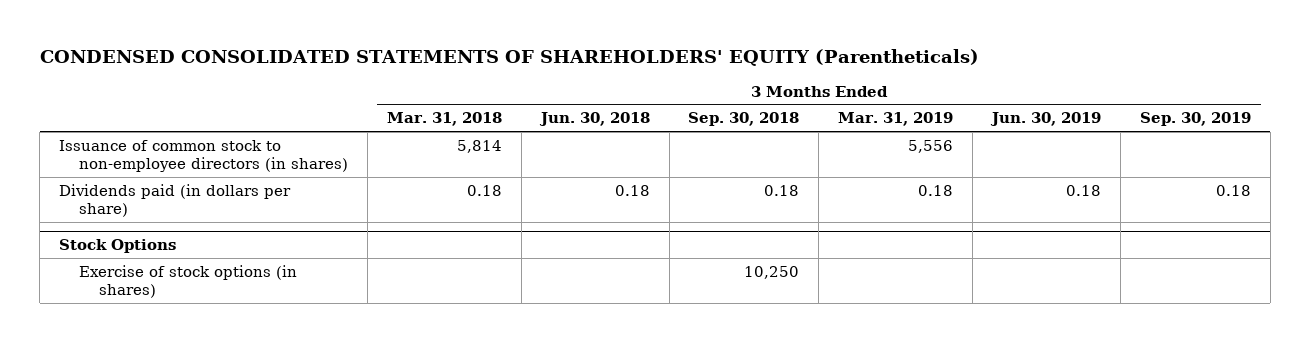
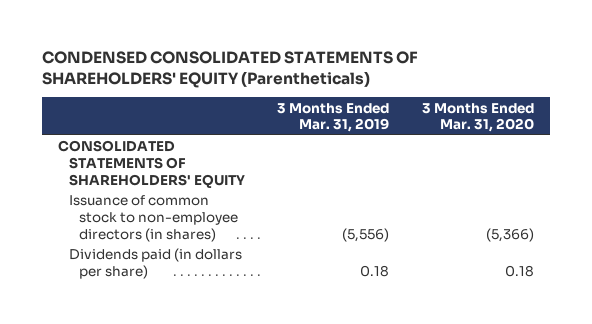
[386,112,502,127] Mar. 31, 2018 -> none
[538,112,650,127] Jun. 30, 2018 -> none
[688,112,800,127] Sep. 30, 2018 -> none
[990,112,1102,127] Jun. 30, 2019 -> none
[1139,112,1251,127] Sep. 30, 2019 -> none
none -> [421,102,534,133] 3 Months Ended Mar. 31, 2020
none -> [58,140,245,188] CONSOLIDATED STATEMENTS OF SHAREHOLDERS' EQUITY
[908,139,954,153] 5,556 -> [342,227,390,242] (5,556)
[59,238,177,253] Stock Options -> none
[78,264,297,298] Exercise of stock options (in shares) -> none

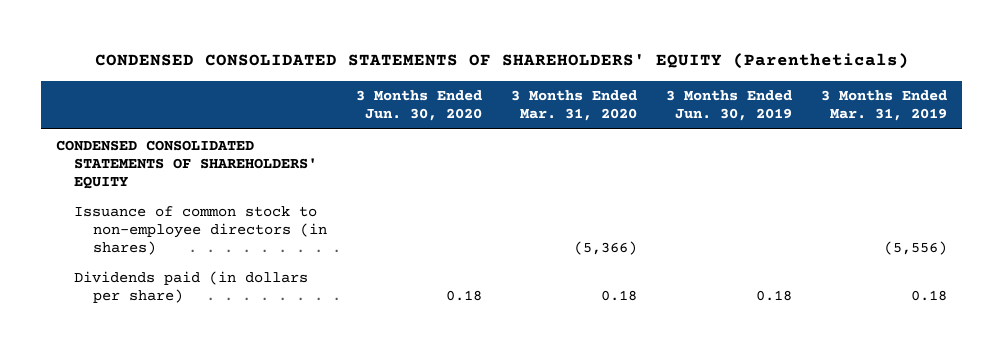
none -> [356,90,483,122] 3 Months Ended Jun. 30, 2020
none -> [666,90,793,122] 3 Months Ended Jun. 30, 2019
[58,140,245,188] CONSOLIDATED STATEMENTS OF SHAREHOLDERS' EQUITY -> [55,139,318,189] CONDENSED CONSOLIDATED STATEMENTS OF SHAREHOLDERS' EQUITY

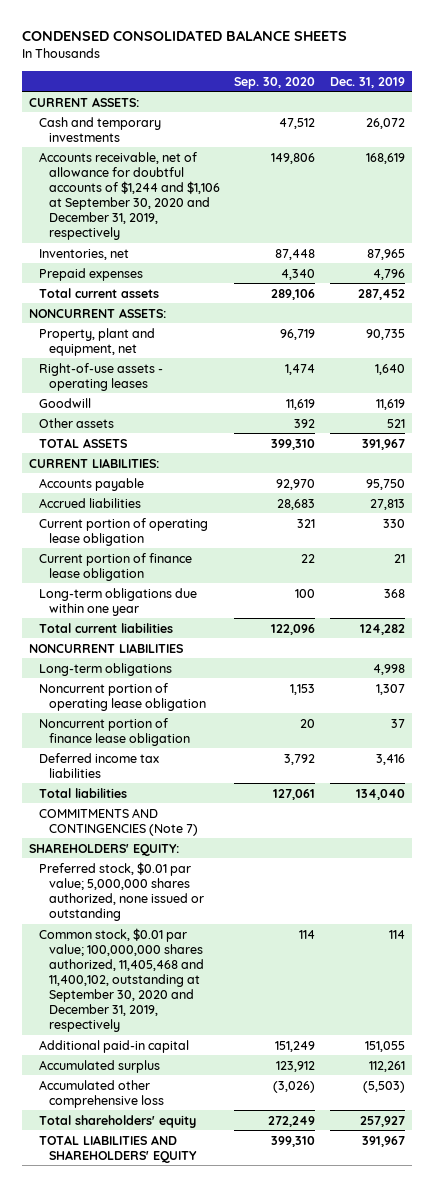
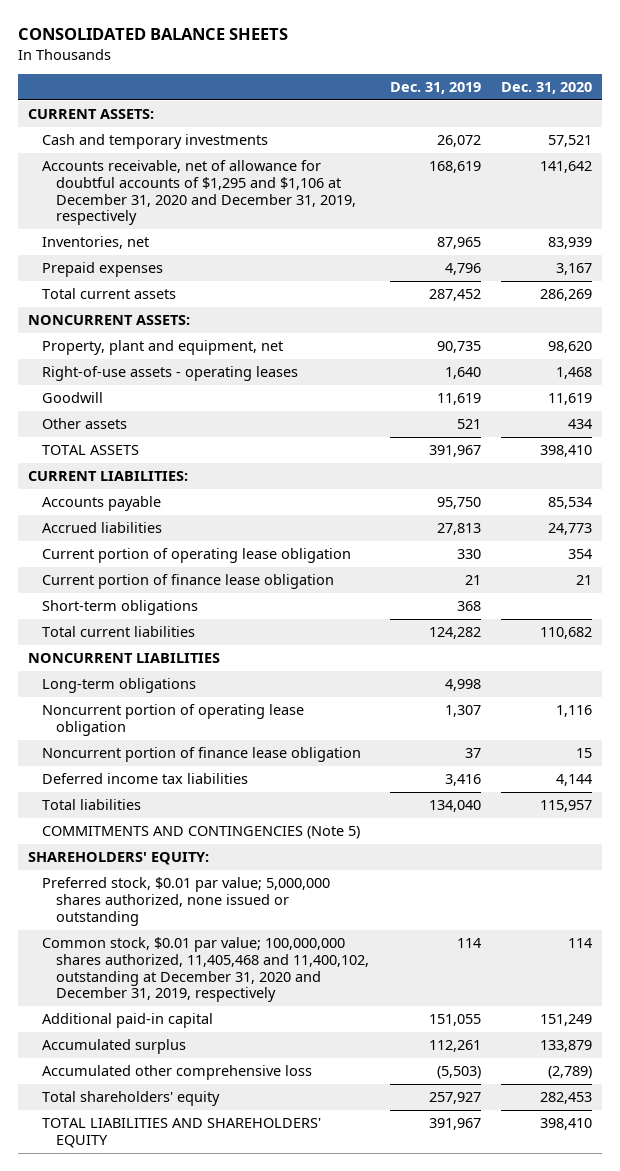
[21,30,347,42] CONDENSED CONSOLIDATED BALANCE SHEETS -> [18,28,289,41] CONSOLIDATED BALANCE SHEETS
[234,76,316,89] Sep. 30, 2020 -> none
none -> [501,81,593,94] Dec. 31, 2020
[39,151,221,241] Accounts receivable, net of allowance for doubtful accounts of $1,244 and $1,106 at September 30, 2020 and December 31, 2019, respectively -> [42,160,357,226] Accounts receivable, net of allowance for doubtful accounts of $1,295 and $1,106 at December 31, 2020 and December 31, 2019, respectively
[39,587,198,616] Long-term obligations due within one year -> [42,600,199,616] Short-term obligations
[39,807,199,836] COMMITMENTS AND CONTINGENCIES (Note 7) -> [42,826,361,840] COMMITMENTS AND CONTINGENCIES (Note 5)
[39,927,205,1033] Common stock, $0.01 par value; 100,000,000 shares authorized, 11,405,468 and 11,400,102, outstanding at September 30, 2020 and December 31, 2019, respectively -> [42,937,370,1003] Common stock, $0.01 par value; 100,000,000 shares authorized, 11,405,468 and 11,400,102, outstanding at December 31, 2020 and December 31, 2019, respectively

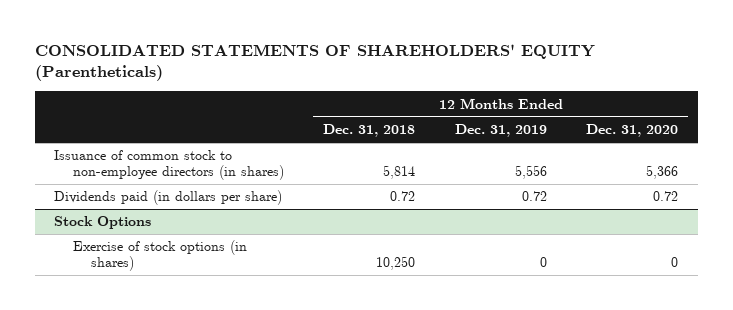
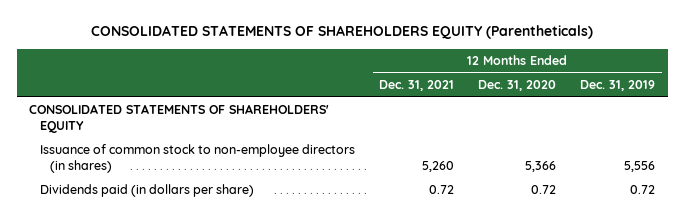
[34,44,595,82] CONSOLIDATED STATEMENTS OF SHAREHOLDERS' EQUITY (Parentheticals) -> [91,25,594,40] CONSOLIDATED STATEMENTS OF SHAREHOLDERS EQUITY (Parentheticals)
[323,124,416,138] Dec. 31, 2018 -> none
none -> [378,80,454,92] Dec. 31, 2021
none -> [29,104,330,133] CONSOLIDATED STATEMENTS OF SHAREHOLDERS' EQUITY
[54,216,152,230] Stock Options -> none
[72,240,247,272] Exercise of stock options (in shares) -> none

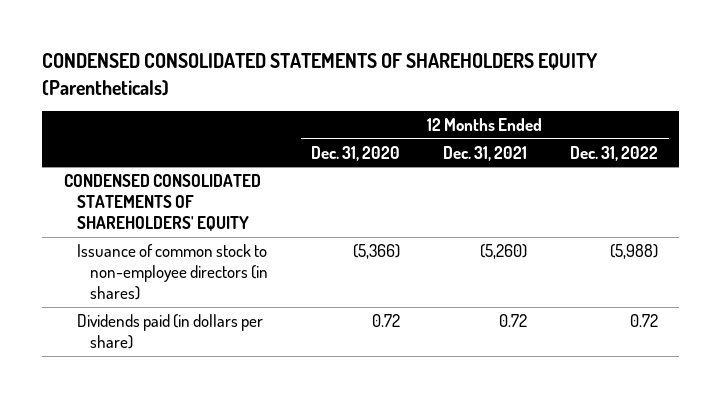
[91,25,594,40] CONSOLIDATED STATEMENTS OF SHAREHOLDERS EQUITY (Parentheticals) -> [42,53,599,96] CONDENSED CONSOLIDATED STATEMENTS OF SHAREHOLDERS EQUITY (Parentheticals)
[580,80,656,92] Dec. 31, 2019 -> none
none -> [569,145,658,161] Dec. 31, 2022
[29,104,330,133] CONSOLIDATED STATEMENTS OF SHAREHOLDERS' EQUITY -> [63,173,261,231] CONDENSED CONSOLIDATED STATEMENTS OF SHAREHOLDERS' EQUITY
[421,160,454,172] 5,260 -> [480,243,528,259] (5,260)
[525,160,557,172] 5,366 -> [353,243,401,259] (5,366)

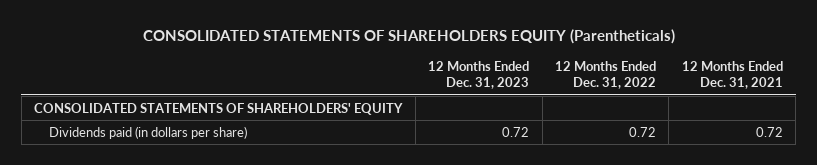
[42,53,599,96] CONDENSED CONSOLIDATED STATEMENTS OF SHAREHOLDERS EQUITY (Parentheticals) -> [142,29,675,45] CONSOLIDATED STATEMENTS OF SHAREHOLDERS EQUITY (Parentheticals)
[311,145,401,161] Dec. 31, 2020 -> none
none -> [428,61,530,90] 12 Months Ended Dec. 31, 2023
[77,243,269,300] Issuance of common stock to non-employee directors (in shares) -> none
[63,173,261,231] CONDENSED CONSOLIDATED STATEMENTS OF SHAREHOLDERS' EQUITY -> [34,102,404,115] CONSOLIDATED STATEMENTS OF SHAREHOLDERS' EQUITY

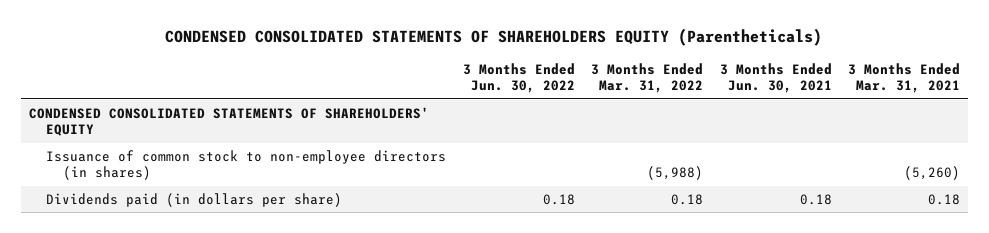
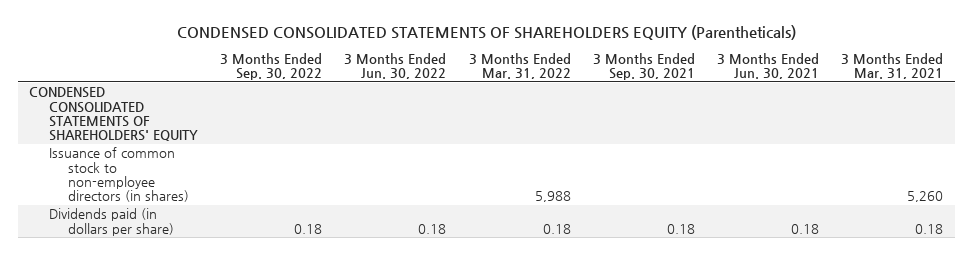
none -> [219,52,322,81] 3 Months Ended Sep. 30, 2022
none -> [592,52,695,81] 3 Months Ended Sep. 30, 2021
[647,166,704,181] (5,988) -> [534,191,571,203] 5,988
[904,166,961,181] (5,260) -> [907,191,944,203] 5,260

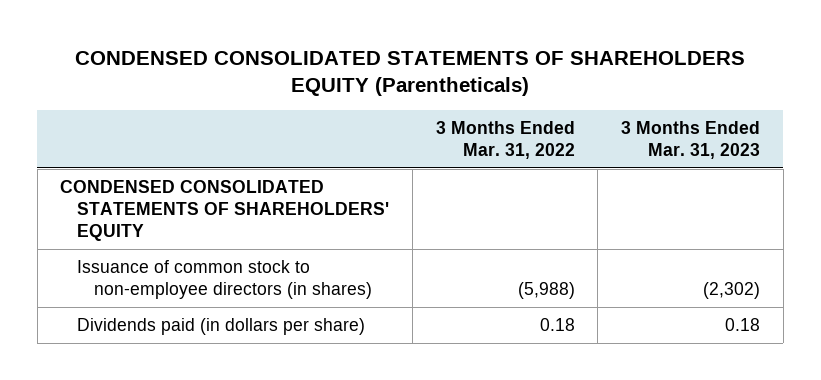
[219,52,322,81] 3 Months Ended Sep. 30, 2022 -> none
[344,52,447,80] 3 Months Ended Jun. 30, 2022 -> none
[592,52,695,81] 3 Months Ended Sep. 30, 2021 -> none
[717,52,820,80] 3 Months Ended Jun. 30, 2021 -> none
[841,52,944,80] 3 Months Ended Mar. 31, 2021 -> none
none -> [621,120,761,159] 3 Months Ended Mar. 31, 2023
[534,191,571,203] 5,988 -> [517,282,575,300] (5,988)

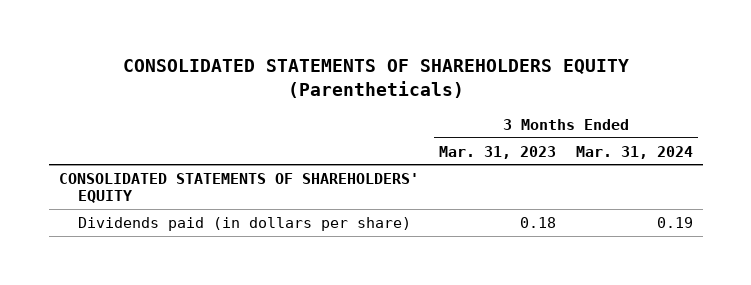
[75,50,746,97] CONDENSED CONSOLIDATED STATEMENTS OF SHAREHOLDERS EQUITY (Parentheticals) -> [122,59,629,98] CONSOLIDATED STATEMENTS OF SHAREHOLDERS EQUITY (Parentheticals)
[435,120,575,159] 3 Months Ended Mar. 31, 2022 -> none
none -> [575,145,693,159] Mar. 31, 2024
[77,259,372,300] Issuance of common stock to non-employee directors (in shares) -> none
[60,179,390,242] CONDENSED CONSOLIDATED STATEMENTS OF SHAREHOLDERS' EQUITY -> [58,172,419,204] CONSOLIDATED STATEMENTS OF SHAREHOLDERS' EQUITY

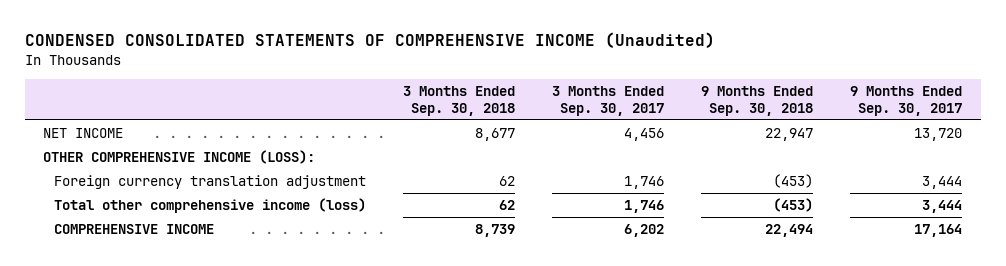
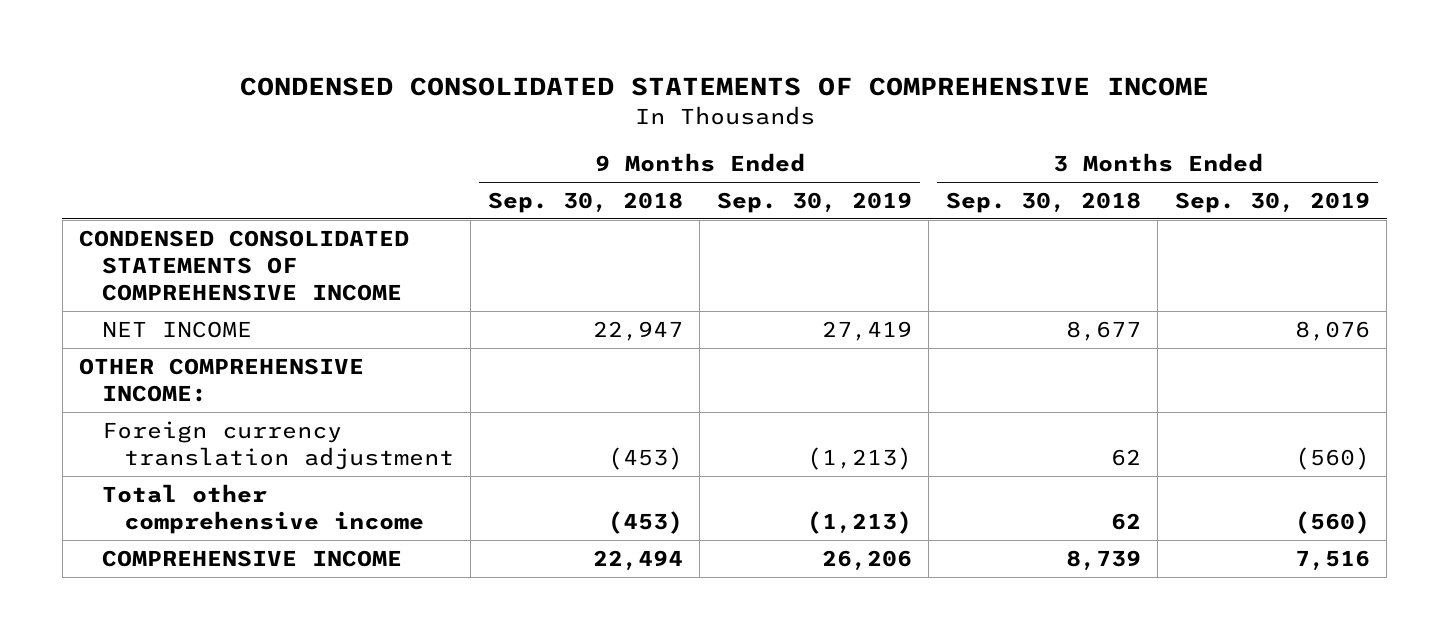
[24,32,715,49] CONDENSED CONSOLIDATED STATEMENTS OF COMPREHENSIVE INCOME (Unaudited) -> [239,77,1209,97] CONDENSED CONSOLIDATED STATEMENTS OF COMPREHENSIVE INCOME
[552,85,665,116] 3 Months Ended Sep. 30, 2017 -> none
[850,85,963,116] 9 Months Ended Sep. 30, 2017 -> none
none -> [716,191,912,213] Sep. 30, 2019
none -> [1174,191,1370,213] Sep. 30, 2019
none -> [79,229,410,301] CONDENSED CONSOLIDATED STATEMENTS OF COMPREHENSIVE INCOME
[43,149,316,164] OTHER COMPREHENSIVE INCOME (LOSS): -> [79,357,365,402] OTHER COMPREHENSIVE INCOME:
[54,197,367,213] Total other comprehensive income (loss) -> [101,483,424,534] Total other comprehensive income

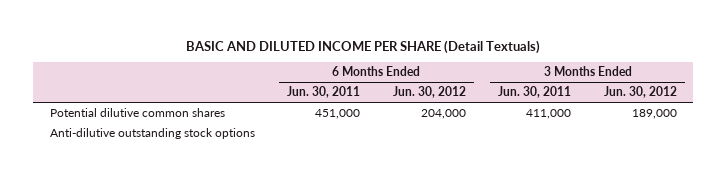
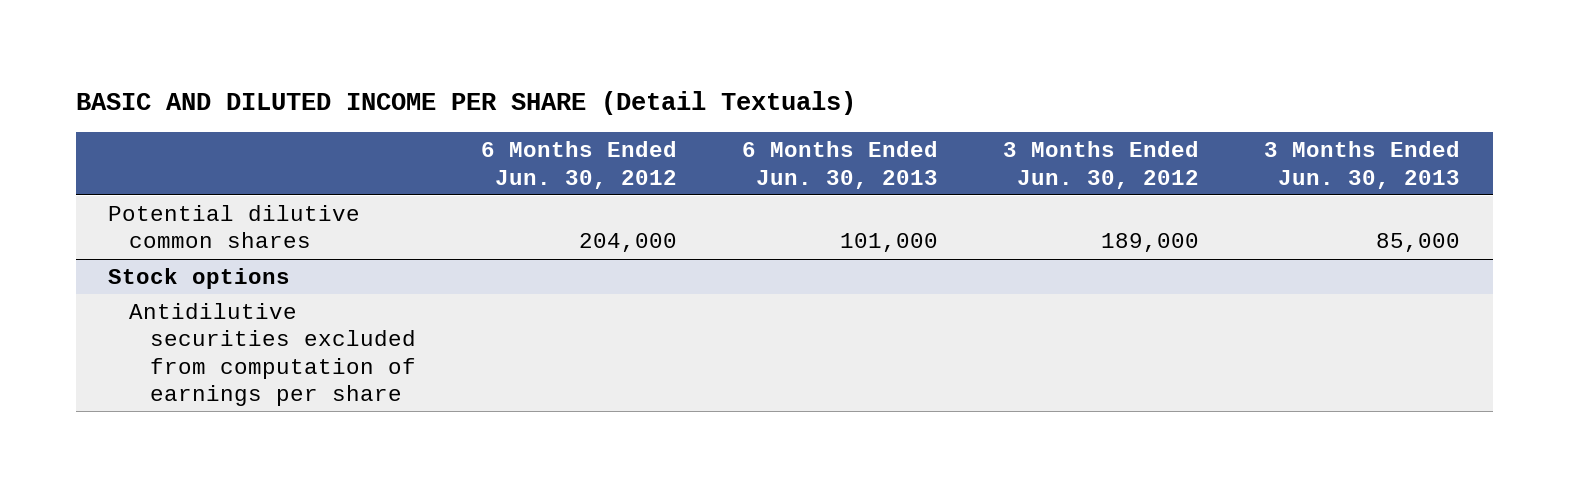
[287,86,361,99] Jun. 30, 2011 -> none
[498,86,572,99] Jun. 30, 2011 -> none
none -> [742,141,939,189] 6 Months Ended Jun. 30, 2013
none -> [1264,141,1461,189] 3 Months Ended Jun. 30, 2013
none -> [108,267,291,289] Stock options
[49,128,255,140] Anti-dilutive outstanding stock options -> [128,302,416,407] Antidilutive securities excluded from computation of earnings per share

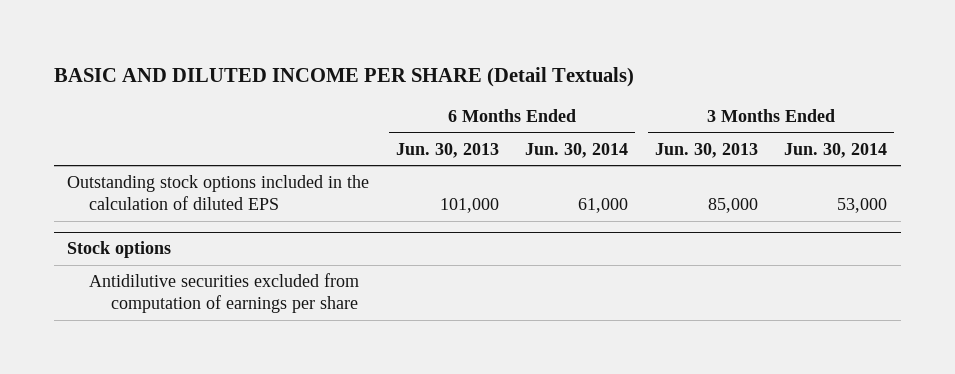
[480,141,677,189] 6 Months Ended Jun. 30, 2012 -> none
[1003,141,1200,189] 3 Months Ended Jun. 30, 2012 -> none
none -> [525,142,629,158] Jun. 30, 2014
none -> [784,142,888,158] Jun. 30, 2014
[108,204,361,249] Potential dilutive common shares -> [67,175,370,211] Outstanding stock options included in the calculation of diluted EPS

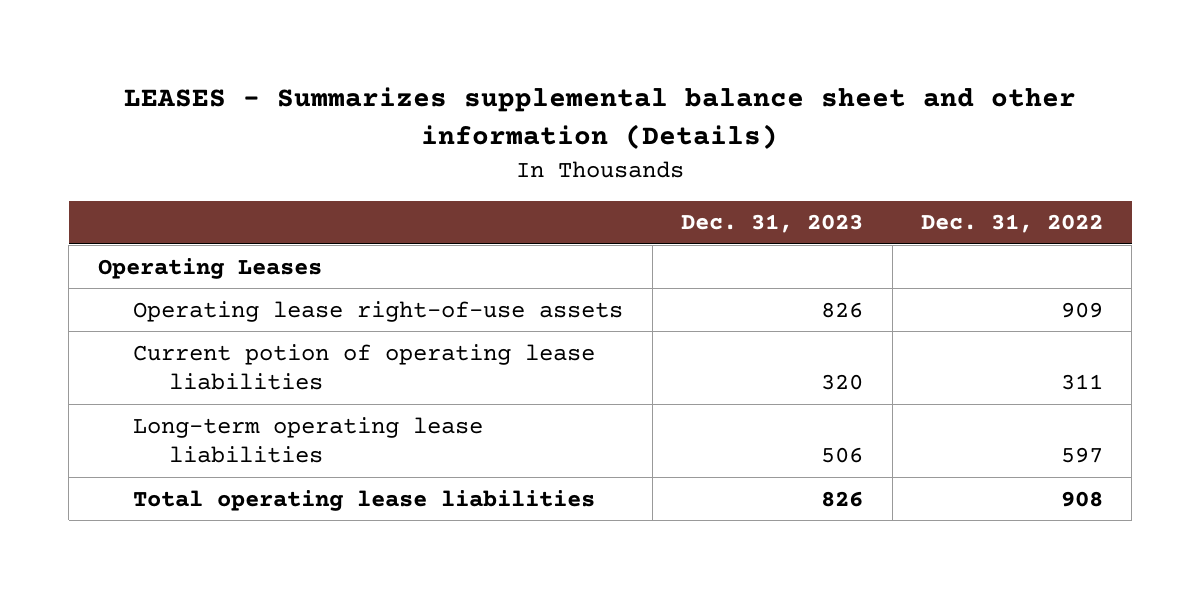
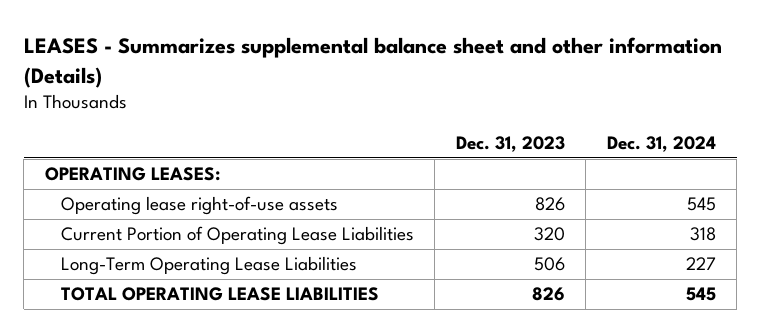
[920,214,1103,234] Dec. 31, 2022 -> none
none -> [606,135,716,152] Dec. 31, 2024
[97,257,322,279] Operating Leases -> [44,167,220,182] OPERATING LEASES:
[133,343,596,390] Current potion of operating lease liabilities -> [60,226,414,246] Current Portion of Operating Lease Liabilities
[133,416,484,463] Long-term operating lease liabilities -> [60,256,357,276] Long-Term Operating Lease Liabilities
[133,489,596,511] Total operating lease liabilities -> [60,287,379,302] TOTAL OPERATING LEASE LIABILITIES

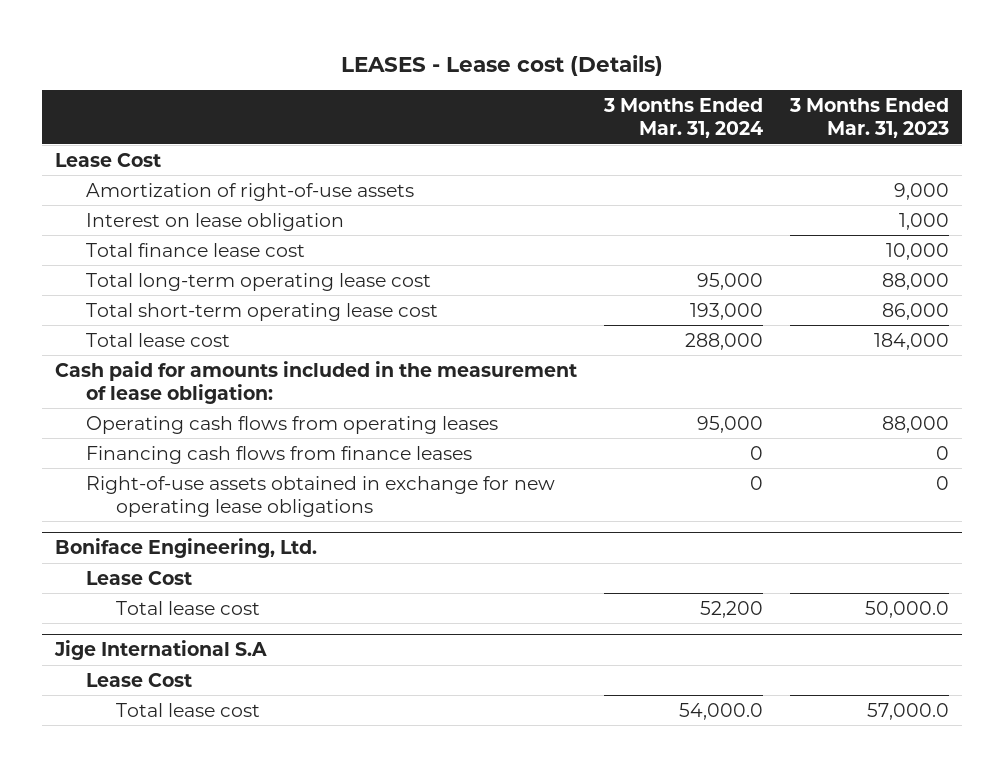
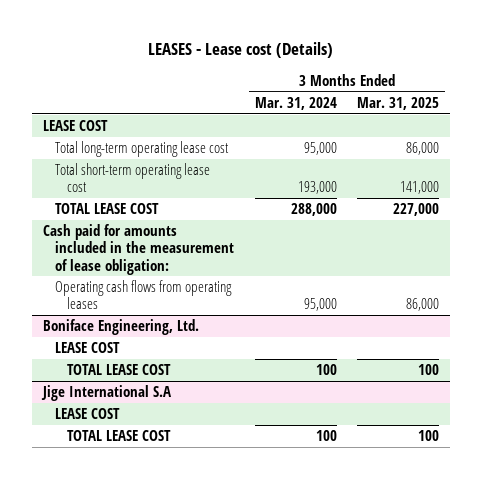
[788,98,949,139] 3 Months Ended Mar. 31, 2023 -> none
none -> [357,97,440,111] Mar. 31, 2025
[85,182,414,201] Amortization of right-of-use assets -> none
[85,212,344,231] Interest on lease obligation -> none
[85,242,305,257] Total finance lease cost -> none
[55,152,162,167] Lease Cost -> [42,120,108,132] LEASE COST
[85,332,230,347] Total lease cost -> [54,203,159,215] TOTAL LEASE COST
[85,445,472,464] Financing cash flows from finance leases -> none
[85,475,555,517] Right-of-use assets obtained in exchange for new operating lease obligations -> none
[85,570,192,585] Lease Cost -> [54,342,120,354] LEASE COST
[115,600,260,615] Total lease cost -> [67,364,172,376] TOTAL LEASE COST
[700,600,764,618] 52,200 -> [315,364,337,376] 100
[85,672,192,687] Lease Cost -> [54,408,120,420] LEASE COST
[115,702,260,717] Total lease cost -> [67,430,172,442] TOTAL LEASE COST
[679,702,764,720] 54,000.0 -> [315,430,337,442] 100

